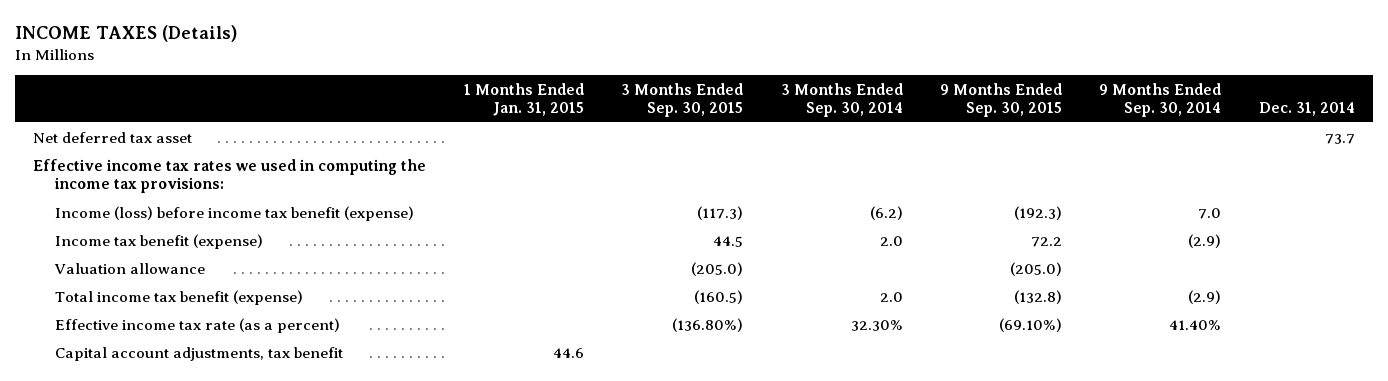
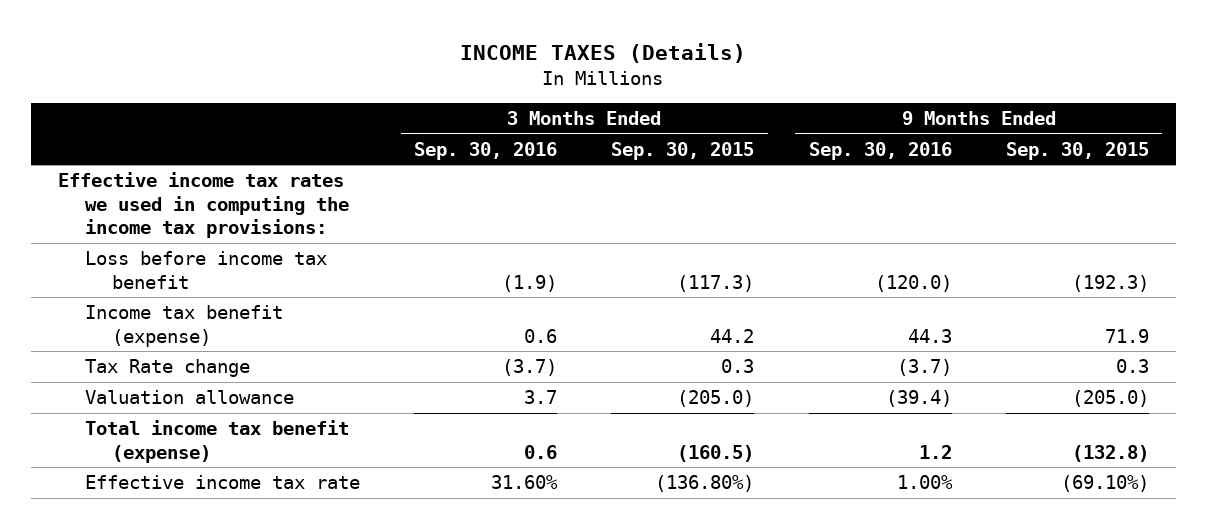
[463,82,584,116] 1 Months Ended Jan. 31, 2015 -> none
[780,82,903,117] 3 Months Ended Sep. 30, 2014 -> none
[1099,82,1222,117] 9 Months Ended Sep. 30, 2014 -> none
[1258,101,1355,116] Dec. 31, 2014 -> none
none -> [414,141,558,160] Sep. 30, 2016
none -> [808,141,952,160] Sep. 30, 2016
[33,131,193,143] Net deferred tax asset -> none
[55,205,415,221] Income (loss) before income tax benefit (expense) -> [84,250,327,289] Loss before income tax benefit
[713,235,744,247] 44.5 -> [710,328,755,343] 44.2
[1030,236,1062,247] 72.2 -> [1104,328,1149,343] 71.9
none -> [84,358,250,377] Tax Rate change
[55,346,344,361] Capital account adjustments, tax benefit -> none
[55,317,341,333] Effective income tax rate (as a percent) -> [84,474,360,489] Effective income tax rate

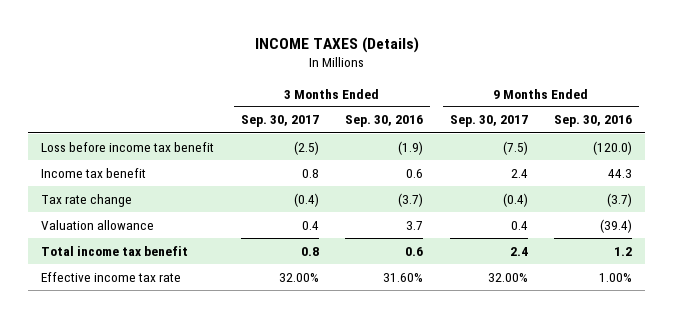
[611,141,755,160] Sep. 30, 2015 -> none
[1005,141,1149,160] Sep. 30, 2015 -> none
none -> [240,115,319,128] Sep. 30, 2017
none -> [449,115,528,128] Sep. 30, 2017
[58,171,349,239] Effective income tax rates we used in computing the income tax provisions: -> none
[84,304,283,347] Income tax benefit (expense) -> [41,167,147,178] Income tax benefit
[84,358,250,377] Tax Rate change -> [41,193,133,207] Tax rate change
[84,419,349,463] Total income tax benefit (expense) -> [41,245,189,256] Total income tax benefit

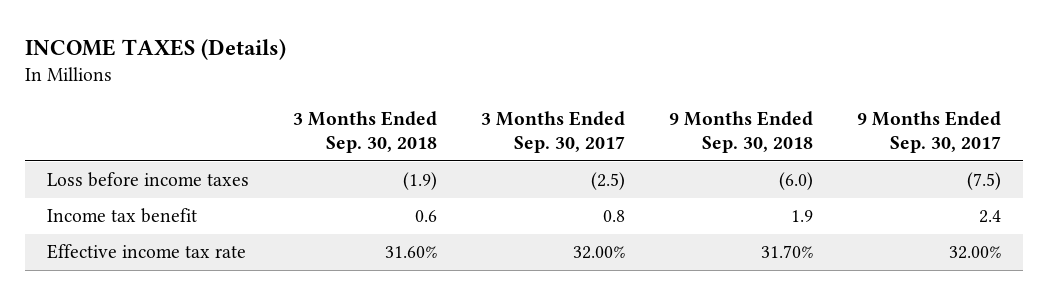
[345,115,424,128] Sep. 30, 2016 -> none
[554,115,633,128] Sep. 30, 2016 -> none
none -> [292,110,437,154] 3 Months Ended Sep. 30, 2018
none -> [668,110,813,154] 9 Months Ended Sep. 30, 2018
[41,141,215,152] Loss before income tax benefit -> [46,172,249,188] Loss before income taxes
[41,193,133,207] Tax rate change -> none
[41,219,155,230] Valuation allowance -> none
[41,245,189,256] Total income tax benefit -> none

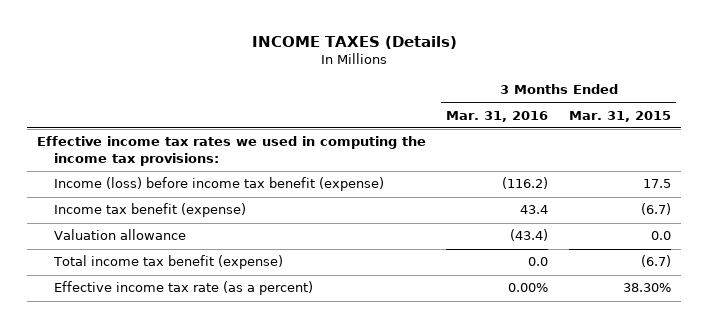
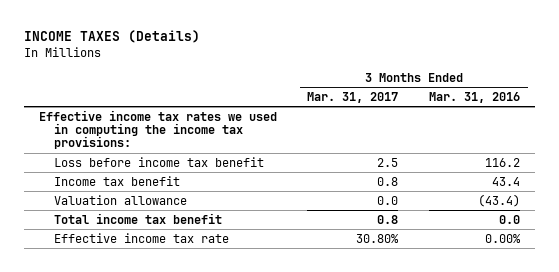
[568,110,671,122] Mar. 31, 2015 -> none
none -> [307,92,399,104] Mar. 31, 2017
[53,177,384,192] Income (loss) before income tax benefit (expense) -> [54,156,265,167] Loss before income tax benefit
[502,177,549,190] (116.2) -> [485,157,521,167] 116.2
[53,203,246,218] Income tax benefit (expense) -> [54,175,181,186] Income tax benefit
[52,255,283,270] Total income tax benefit (expense) -> [54,212,223,224] Total income tax benefit
[53,281,313,296] Effective income tax rate (as a percent) -> [54,232,230,243] Effective income tax rate

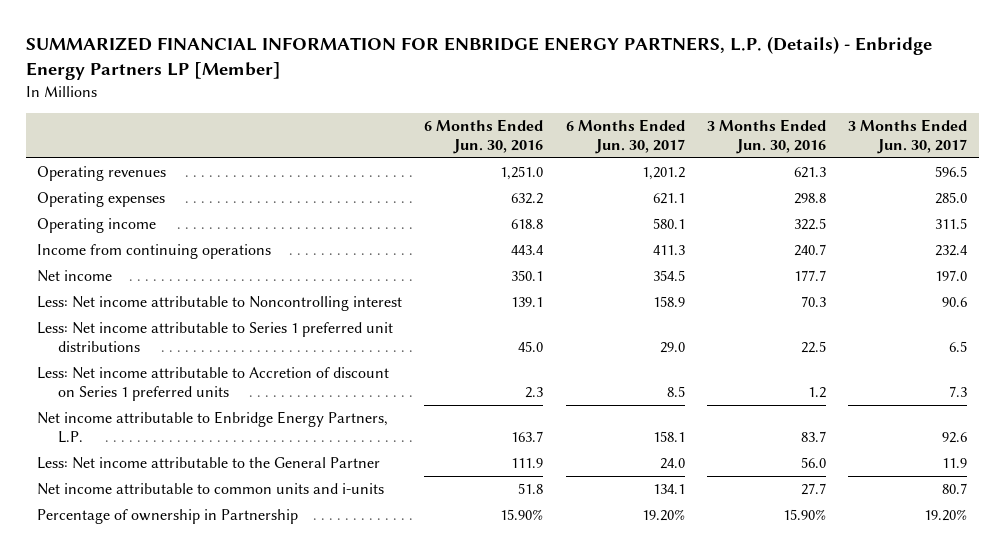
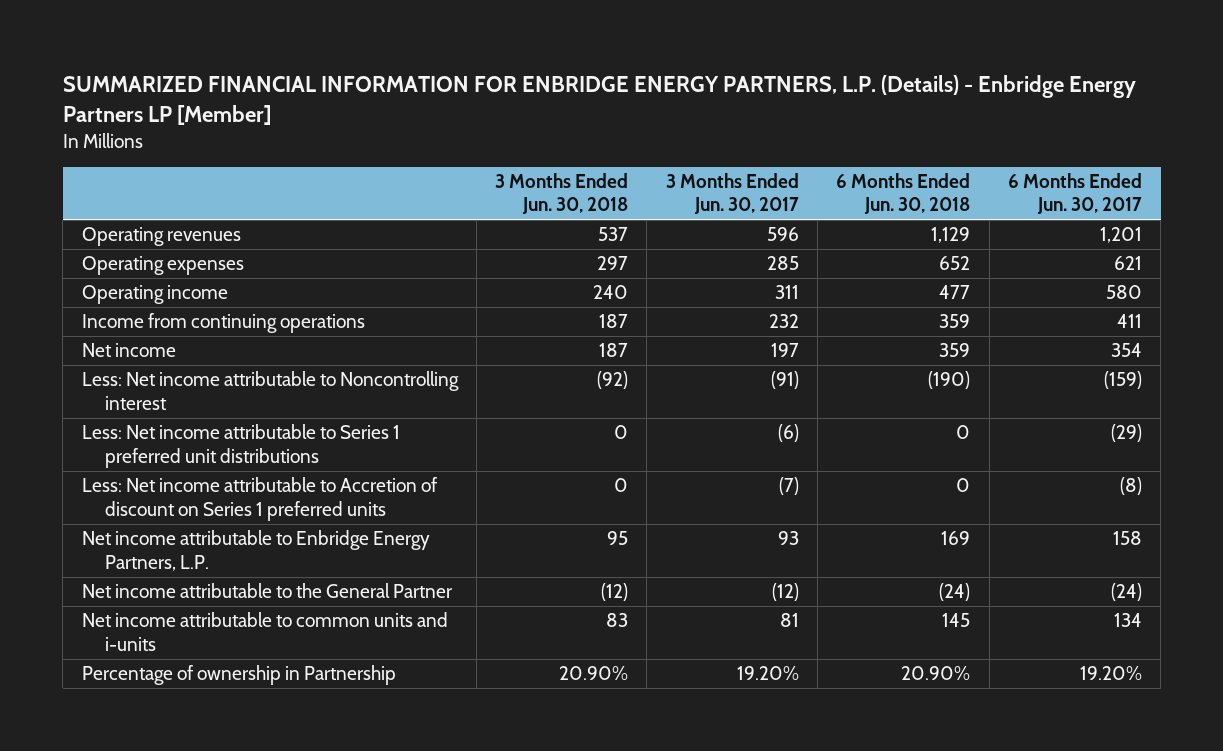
[424,119,544,154] 6 Months Ended Jun. 30, 2016 -> none
[707,119,827,154] 3 Months Ended Jun. 30, 2016 -> none
none -> [495,172,629,215] 3 Months Ended Jun. 30, 2018
none -> [836,172,971,215] 6 Months Ended Jun. 30, 2018
[641,167,685,181] 1,201.2 -> [1099,227,1142,244] 1,201
[935,166,968,178] 596.5 -> [766,227,799,242] 596
[652,193,685,205] 621.1 -> [1113,256,1142,271] 621
[935,192,968,205] 285.0 -> [766,256,799,271] 285
[652,218,685,230] 580.1 -> [1105,285,1142,300] 580
[935,218,968,230] 311.5 -> [774,285,799,300] 311
[652,245,685,256] 411.3 -> [1116,314,1142,329] 411
[935,245,969,257] 232.4 -> [768,314,799,329] 232
[652,270,685,282] 354.5 -> [1110,343,1142,358] 354
[935,270,968,282] 197.0 -> [770,343,799,358] 197
[652,296,685,308] 158.9 -> [1103,371,1142,390] (159)
[942,297,968,308] 90.6 -> [770,371,799,390] (91)
[659,341,685,353] 29.0 -> [1110,424,1142,443] (29)
[949,340,968,352] 6.5 -> [777,424,799,443] (6)
[666,385,685,397] 8.5 -> [1119,477,1142,496] (8)
[949,385,968,397] 7.3 -> [778,477,799,496] (7)
[652,430,685,442] 158.1 -> [1112,531,1142,546] 158
[942,431,968,443] 92.6 -> [777,531,799,546] 93
[36,457,380,470] Less: Net income attributable to the General Partner -> [81,583,453,599] Net income attributable to the General Partner
[659,458,685,470] 24.0 -> [1110,583,1142,602] (24)
[942,458,968,469] 11.9 -> [771,583,799,602] (12)
[652,484,685,495] 134.1 -> [1113,613,1142,628] 134
[942,483,968,495] 80.7 -> [779,613,799,628] 81

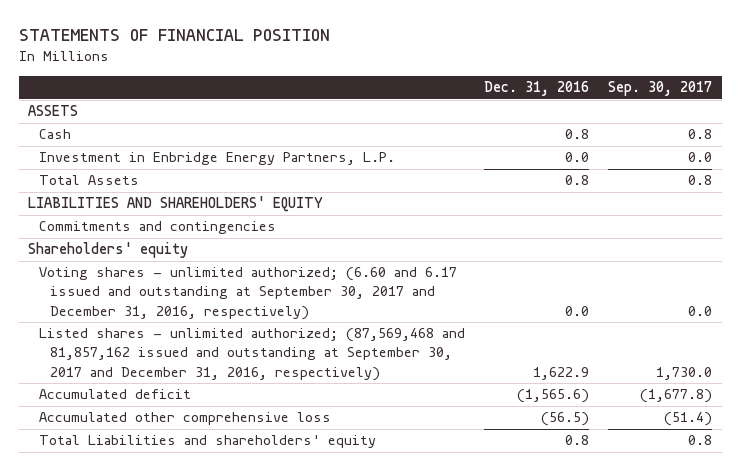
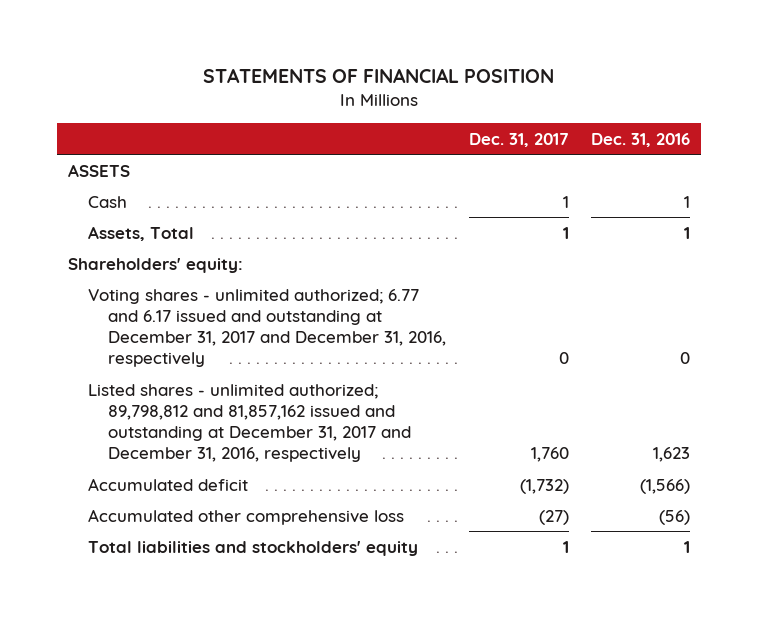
[608,81,713,97] Sep. 30, 2017 -> none
none -> [468,133,569,148] Dec. 31, 2017
[39,152,396,166] Investment in Enbridge Energy Partners, L.P. -> none
[28,196,324,213] LIABILITIES AND SHAREHOLDERS' EQUITY -> none
[39,221,277,235] Commitments and contingencies -> none
[565,129,590,140] 0.8 -> [683,195,690,208] 1
[39,175,140,186] Total Assets -> [88,225,195,241] Assets, Total
[565,175,590,186] 0.8 -> [683,226,690,239] 1
[28,242,189,259] Shareholders' equity -> [67,257,243,273] Shareholders' equity:
[39,267,458,320] Voting shares - unlimited authorized; (6.60 and 6.17 issued and outstanding at September 30, 2017 and December 31, 2016, respectively) -> [88,288,447,368] Voting shares - unlimited authorized; 6.77 and 6.17 issued and outstanding at December 31, 2017 and December 31, 2016, respectively
[565,305,590,316] 0.0 -> [679,352,690,365] 0
[39,328,466,381] Listed shares - unlimited authorized; (87,569,468 and 81,857,162 issued and outstanding at September 30, 2017 and December 31, 2016, respectively) -> [88,383,412,463] Listed shares - unlimited authorized; 89,798,812 and 81,857,162 issued and outstanding at December 31, 2017 and December 31, 2016, respectively
[533,366,590,380] 1,622.9 -> [652,447,690,463] 1,623
[517,389,590,404] (1,565.6) -> [639,478,690,494] (1,566)
[541,412,590,427] (56.5) -> [658,509,690,525] (56)
[39,435,377,449] Total Liabilities and shareholders' equity -> [88,540,419,556] Total liabilities and stockholders' equity
[565,435,590,446] 0.8 -> [683,540,690,553] 1

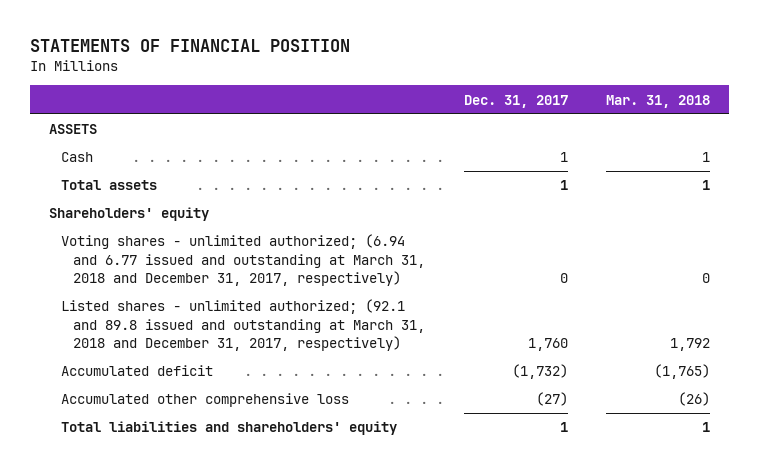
[590,133,690,148] Dec. 31, 2016 -> none
none -> [606,94,711,108] Mar. 31, 2018
[88,225,195,241] Assets, Total -> [60,180,157,191] Total assets
[67,257,243,273] Shareholders' equity: -> [49,207,210,222] Shareholders' equity
[88,288,447,368] Voting shares - unlimited authorized; 6.77 and 6.17 issued and outstanding at December 31, 2017 and December 31, 2016, respectively -> [60,234,425,287] Voting shares - unlimited authorized; (6.94 and 6.77 issued and outstanding at March 31, 2018 and December 31, 2017, respectively)
[88,383,412,463] Listed shares - unlimited authorized; 89,798,812 and 81,857,162 issued and outstanding at December 31, 2017 and December 31, 2016, respectively -> [60,299,425,352] Listed shares - unlimited authorized; (92.1 and 89.8 issued and outstanding at March 31, 2018 and December 31, 2017, respectively)
[88,540,419,556] Total liabilities and stockholders' equity -> [60,421,397,436] Total liabilities and shareholders' equity

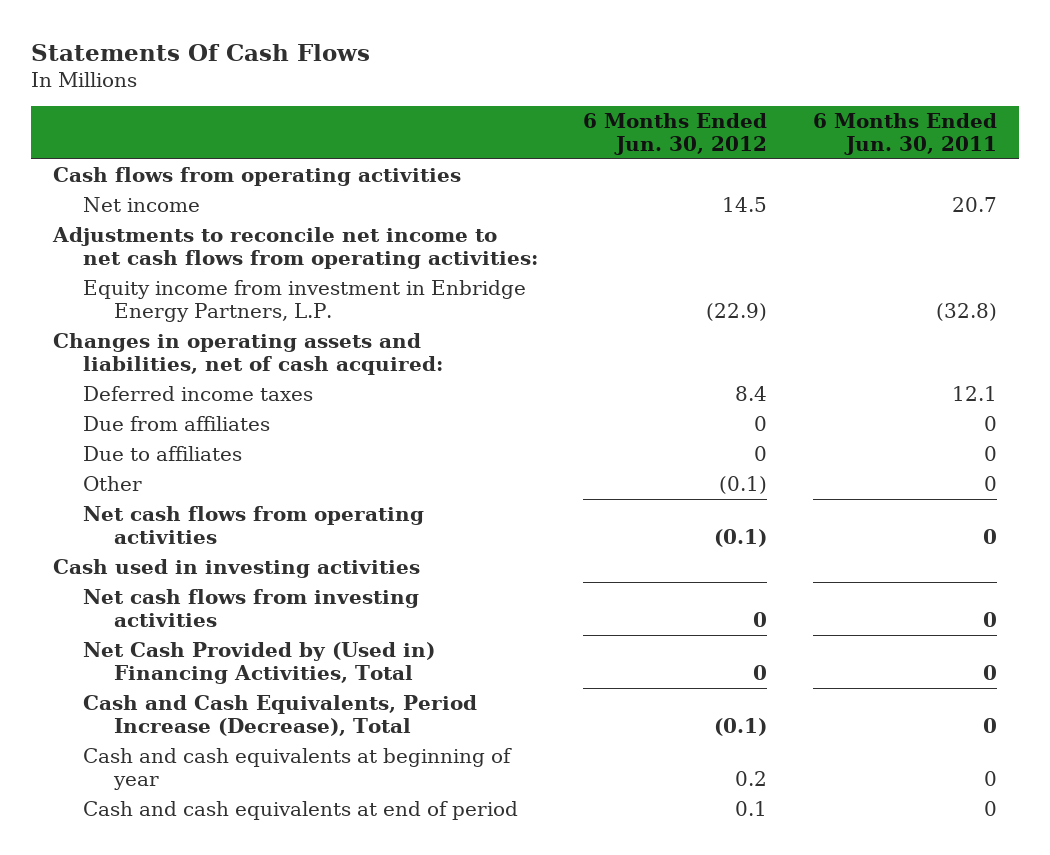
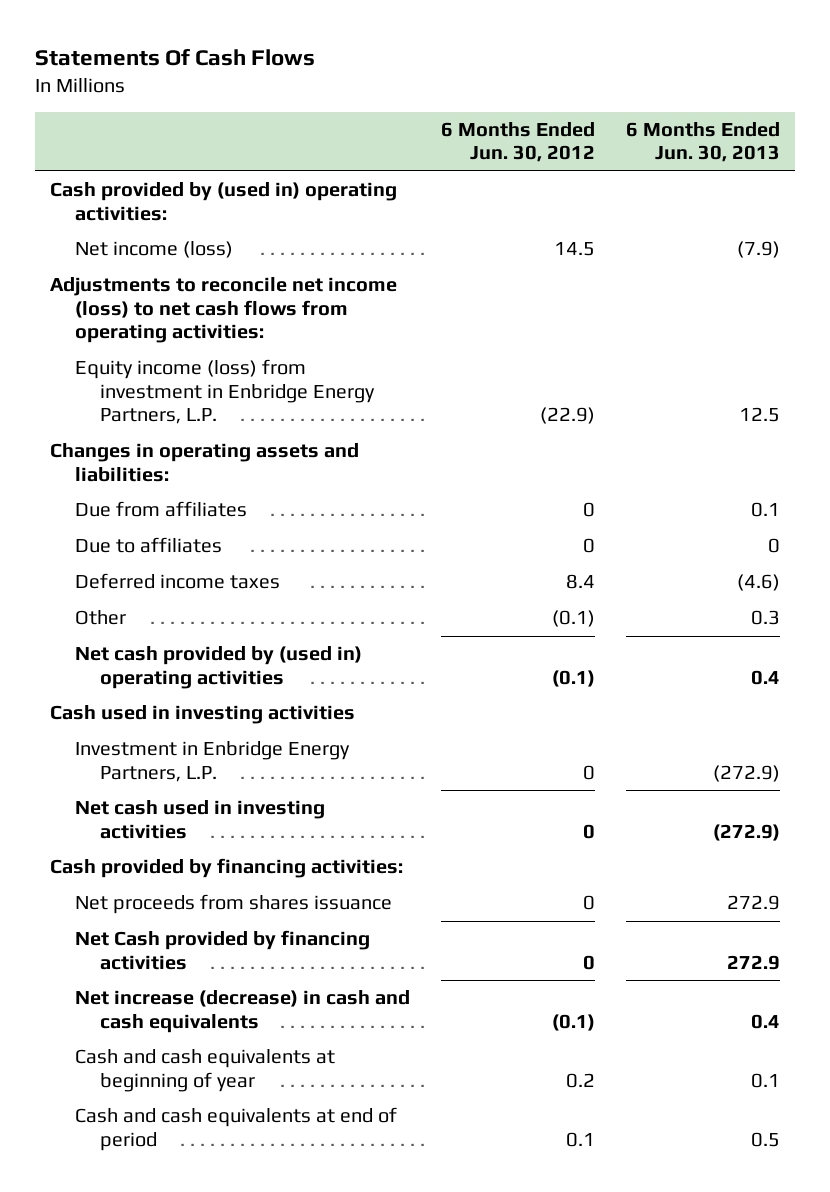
[812,113,997,155] 6 Months Ended Jun. 30, 2011 -> none
none -> [625,121,780,163] 6 Months Ended Jun. 30, 2013
[53,167,462,187] Cash flows from operating activities -> [49,182,397,221] Cash provided by (used in) operating activities:
[83,197,201,213] Net income -> [74,241,233,259] Net income (loss)
[52,227,539,269] Adjustments to reconcile net income to net cash flows from operating activities: -> [49,277,397,344] Adjustments to reconcile net income (loss) to net cash flows from operating activities:
[83,280,527,322] Equity income from investment in Enbridge Energy Partners, L.P. -> [74,359,375,425] Equity income (loss) from investment in Enbridge Energy Partners, L.P.
[53,333,444,375] Changes in operating assets and liabilities, net of cash acquired: -> [49,443,359,482] Changes in operating assets and liabilities:
[83,386,314,402] Deferred income taxes -> [74,573,280,590] Deferred income taxes
[83,506,425,544] Net cash flows from operating activities -> none
none -> [74,646,362,689] Net cash provided by (used in) operating activities
none -> [74,741,350,782] Investment in Enbridge Energy Partners, L.P.
[83,589,420,627] Net cash flows from investing activities -> [74,800,325,839] Net cash used in investing activities
none -> [49,858,403,879] Cash provided by financing activities:
none -> [74,894,392,915] Net proceeds from shares issuance
[83,642,436,684] Net Cash Provided by (Used in) Financing Activities, Total -> [74,930,370,970] Net Cash provided by financing activities
[83,695,478,736] Cash and Cash Equivalents, Period Increase (Decrease), Total -> [74,990,410,1033] Net increase (decrease) in cash and cash equivalents

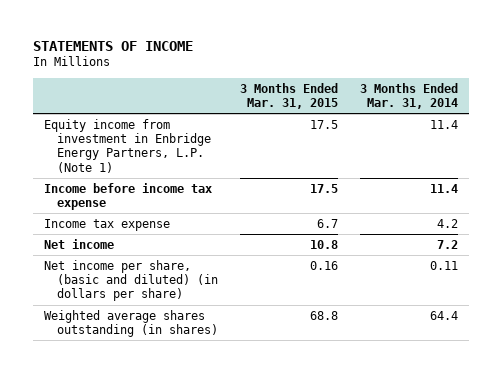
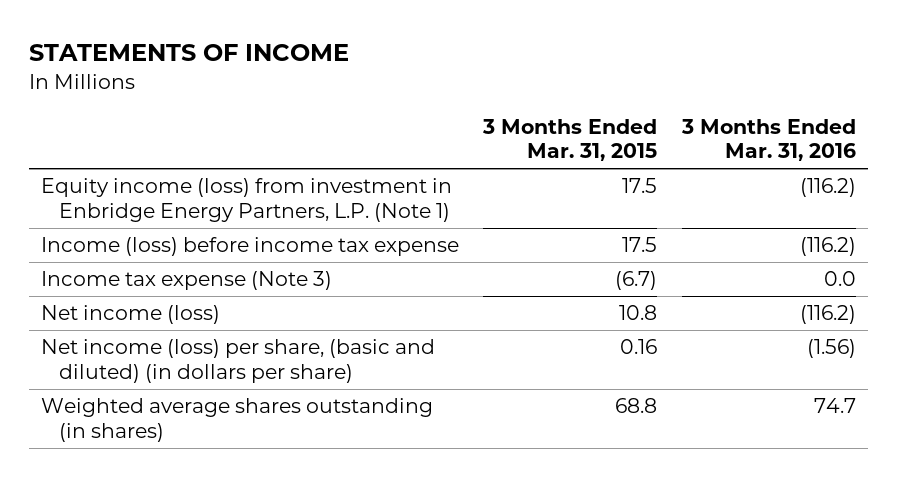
[360,82,459,109] 3 Months Ended Mar. 31, 2014 -> none
none -> [681,118,857,162] 3 Months Ended Mar. 31, 2016
[43,118,212,173] Equity income from investment in Enbridge Energy Partners, L.P. (Note 1) -> [40,178,452,223] Equity income (loss) from investment in Enbridge Energy Partners, L.P. (Note 1)
[43,182,212,211] Income before income tax expense -> [40,237,459,257] Income (loss) before income tax expense
[43,218,170,231] Income tax expense -> [40,271,332,291] Income tax expense (Note 3)
[317,218,339,228] 6.7 -> [615,271,658,291] (6.7)
[43,238,114,249] Net income -> [40,305,220,325] Net income (loss)
[43,259,219,302] Net income per share, (basic and diluted) (in dollars per share) -> [40,339,435,384] Net income (loss) per share, (basic and diluted) (in dollars per share)

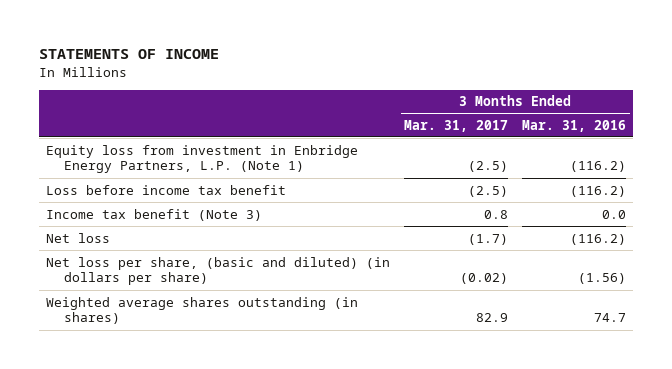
[482,118,658,162] 3 Months Ended Mar. 31, 2015 -> none
none -> [404,119,509,132] Mar. 31, 2017
[40,178,452,223] Equity income (loss) from investment in Enbridge Energy Partners, L.P. (Note 1) -> [45,144,358,174] Equity loss from investment in Enbridge Energy Partners, L.P. (Note 1)
[40,237,459,257] Income (loss) before income tax expense -> [45,184,286,195] Loss before income tax benefit
[40,271,332,291] Income tax expense (Note 3) -> [45,208,262,221] Income tax benefit (Note 3)
[40,305,220,325] Net income (loss) -> [45,232,110,243] Net loss
[40,339,435,384] Net income (loss) per share, (basic and diluted) (in dollars per share) -> [45,256,390,286] Net loss per share, (basic and diluted) (in dollars per share)

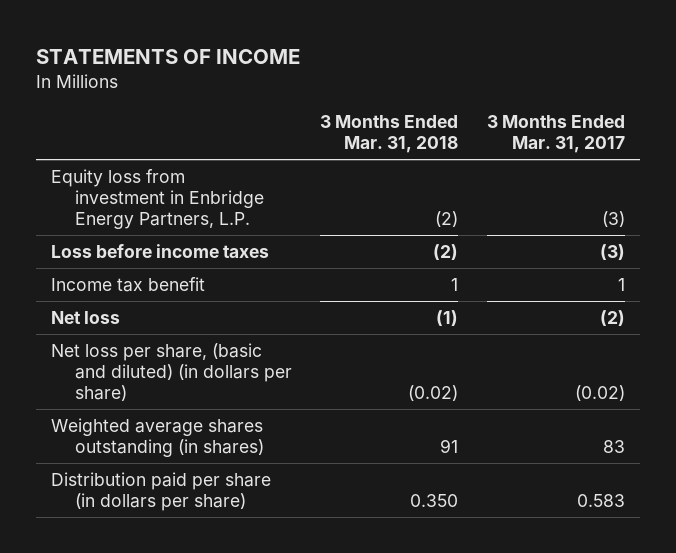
[522,119,627,132] Mar. 31, 2016 -> none
none -> [320,115,459,154] 3 Months Ended Mar. 31, 2018
[45,144,358,174] Equity loss from investment in Enbridge Energy Partners, L.P. (Note 1) -> [50,168,264,229] Equity loss from investment in Enbridge Energy Partners, L.P.
[468,161,509,173] (2.5) -> [602,210,626,227] (3)
[45,184,286,195] Loss before income tax benefit -> [50,243,269,258] Loss before income taxes
[468,185,509,197] (2.5) -> [600,243,626,260] (3)
[45,208,262,221] Income tax benefit (Note 3) -> [50,276,205,292] Income tax benefit
[484,209,509,219] 0.8 -> [618,277,626,291] 1
[468,233,509,245] (1.7) -> [600,309,626,326] (2)
[476,313,509,323] 82.9 -> [603,439,626,453] 83
none -> [50,471,271,511] Distribution paid per share (in dollars per share)

